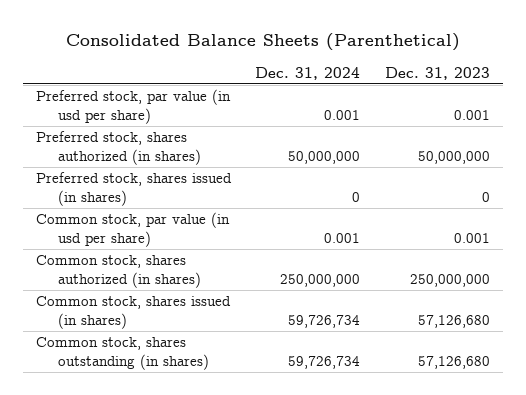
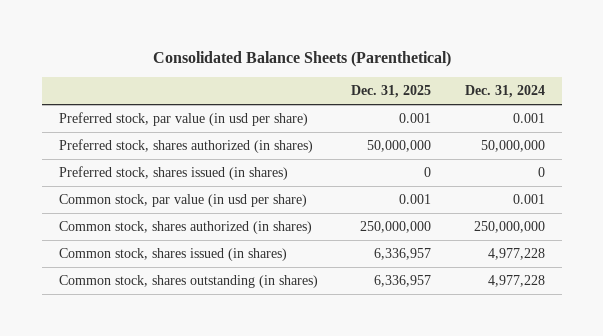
[385,66,491,80] Dec. 31, 2023 -> none
none -> [351,85,432,99] Dec. 31, 2025
[288,315,361,329] 59,726,734 -> [487,248,545,261] 4,977,228
[288,356,361,370] 59,726,734 -> [487,275,545,288] 4,977,228

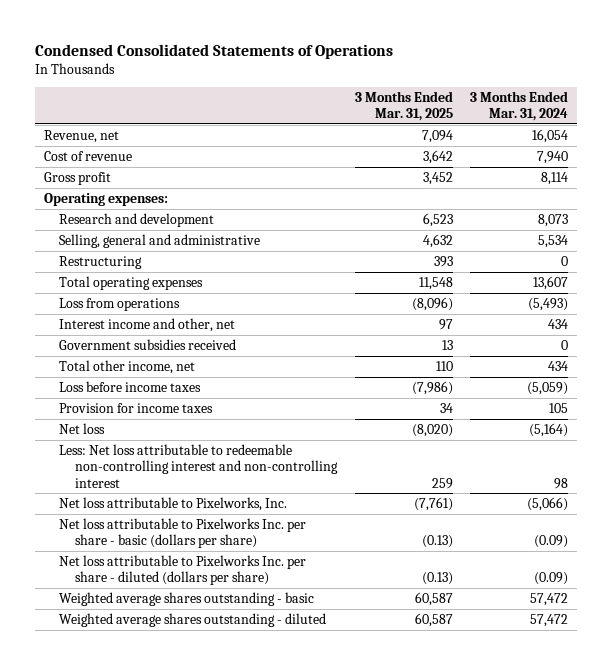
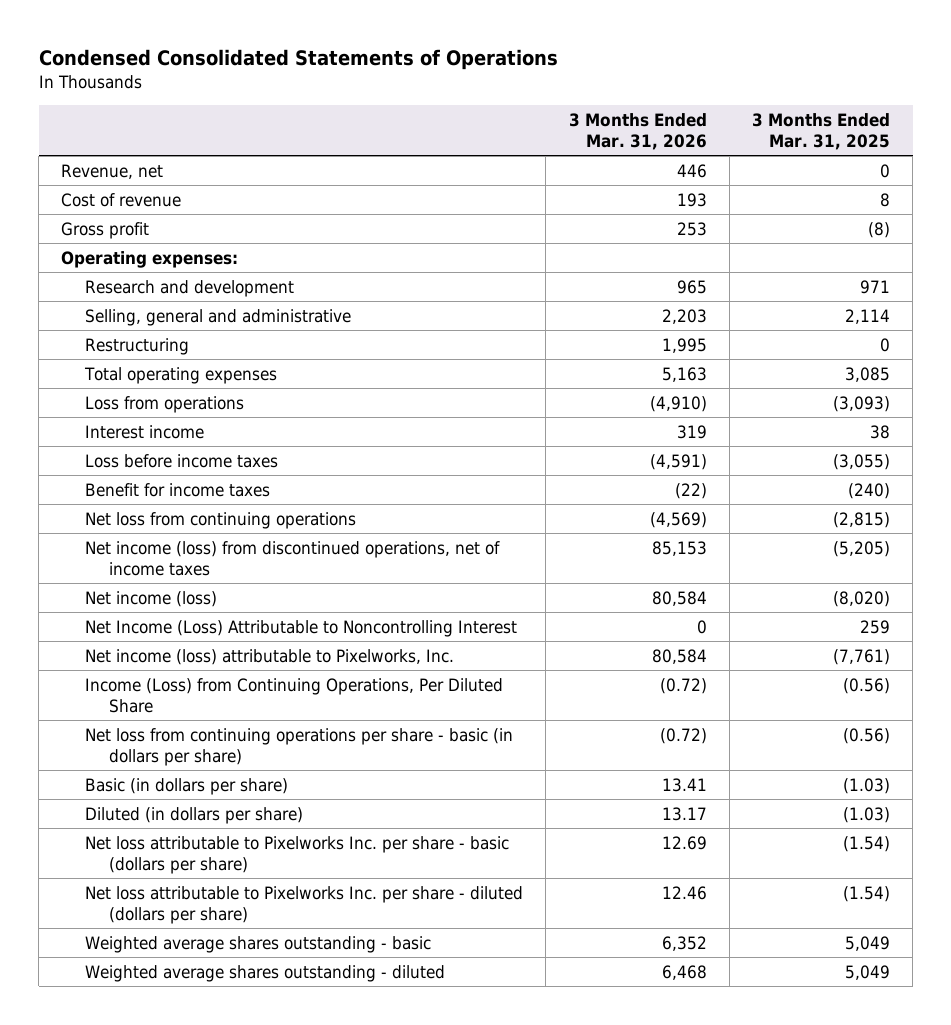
[470,90,569,122] 3 Months Ended Mar. 31, 2024 -> none
none -> [568,112,707,151] 3 Months Ended Mar. 31, 2026
[421,129,453,143] 7,094 -> [879,163,890,178] 0
[422,149,453,164] 3,642 -> [879,192,890,207] 8
[422,171,453,185] 3,452 -> [867,221,890,238] (8)
[59,338,237,350] Government subsidies received -> none
[59,359,196,374] Total other income, net -> none
[422,212,453,227] 6,523 -> [859,279,890,294] 971
[422,233,453,248] 4,632 -> [844,308,890,324] 2,114
[433,255,453,267] 393 -> [879,337,890,352] 0
[418,276,453,290] 11,548 -> [844,366,890,382] 3,085
[411,296,453,311] (8,096) -> [832,395,890,412] (3,093)
[59,317,236,332] Interest income and other, net -> [85,424,205,439] Interest income
[438,318,453,330] 97 -> [869,424,890,439] 38
[411,380,453,395] (7,986) -> [832,453,890,470] (3,055)
[59,402,214,413] Provision for income taxes -> [85,482,271,497] Benefit for income taxes
[439,402,453,413] 34 -> [847,482,890,499] (240)
none -> [85,511,357,529] Net loss from continuing operations
none -> [85,540,501,576] Net income (loss) from discontinued operations, net of income taxes
[59,422,106,434] Net loss -> [85,590,218,607] Net income (loss)
[59,443,338,488] Less: Net loss attributable to redeemable non-controlling interest and non-controlling interest -> [85,619,518,637] Net Income (Loss) Attributable to Noncontrolling Interest
[59,496,288,511] Net loss attributable to Pixelworks, Inc. -> [85,648,455,665] Net income (loss) attributable to Pixelworks, Inc.
none -> [85,677,504,713] Income (Loss) from Continuing Operations, Per Diluted Share
none -> [85,727,514,766] Net loss from continuing operations per share - basic (in dollars per share)
none -> [85,777,289,795] Basic (in dollars per share)
none -> [85,806,304,824] Diluted (in dollars per share)
[421,535,453,549] (0.13) -> [842,835,890,852] (1.54)
[421,572,453,586] (0.13) -> [842,885,890,902] (1.54)
[414,591,453,606] 60,587 -> [844,935,890,951] 5,049
[414,612,453,627] 60,587 -> [844,964,890,980] 5,049

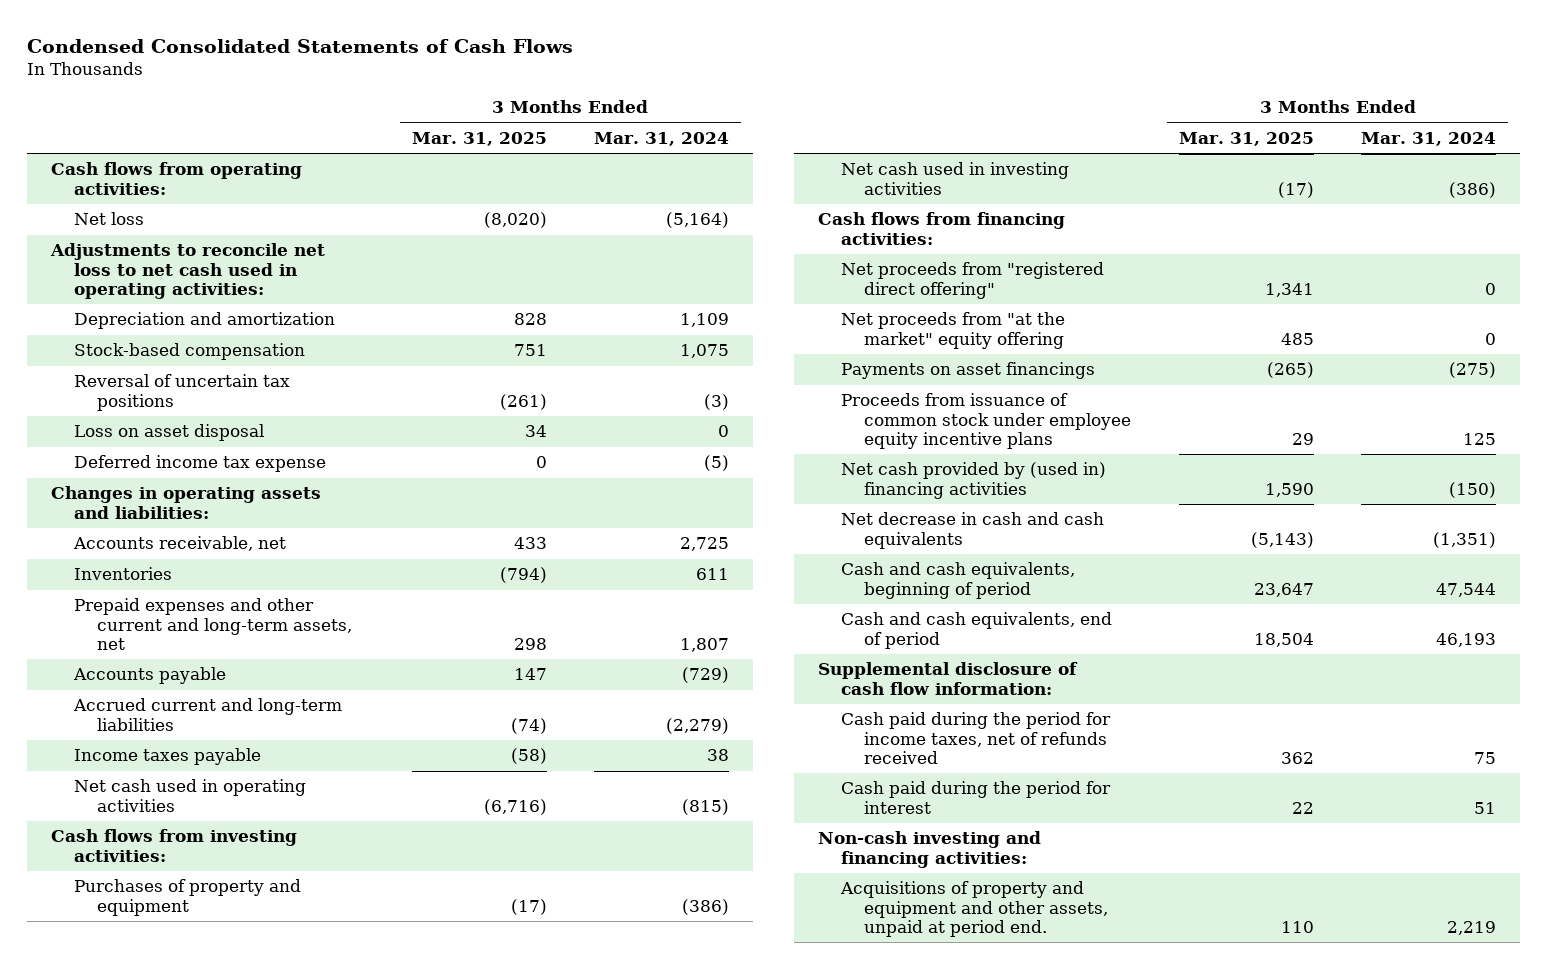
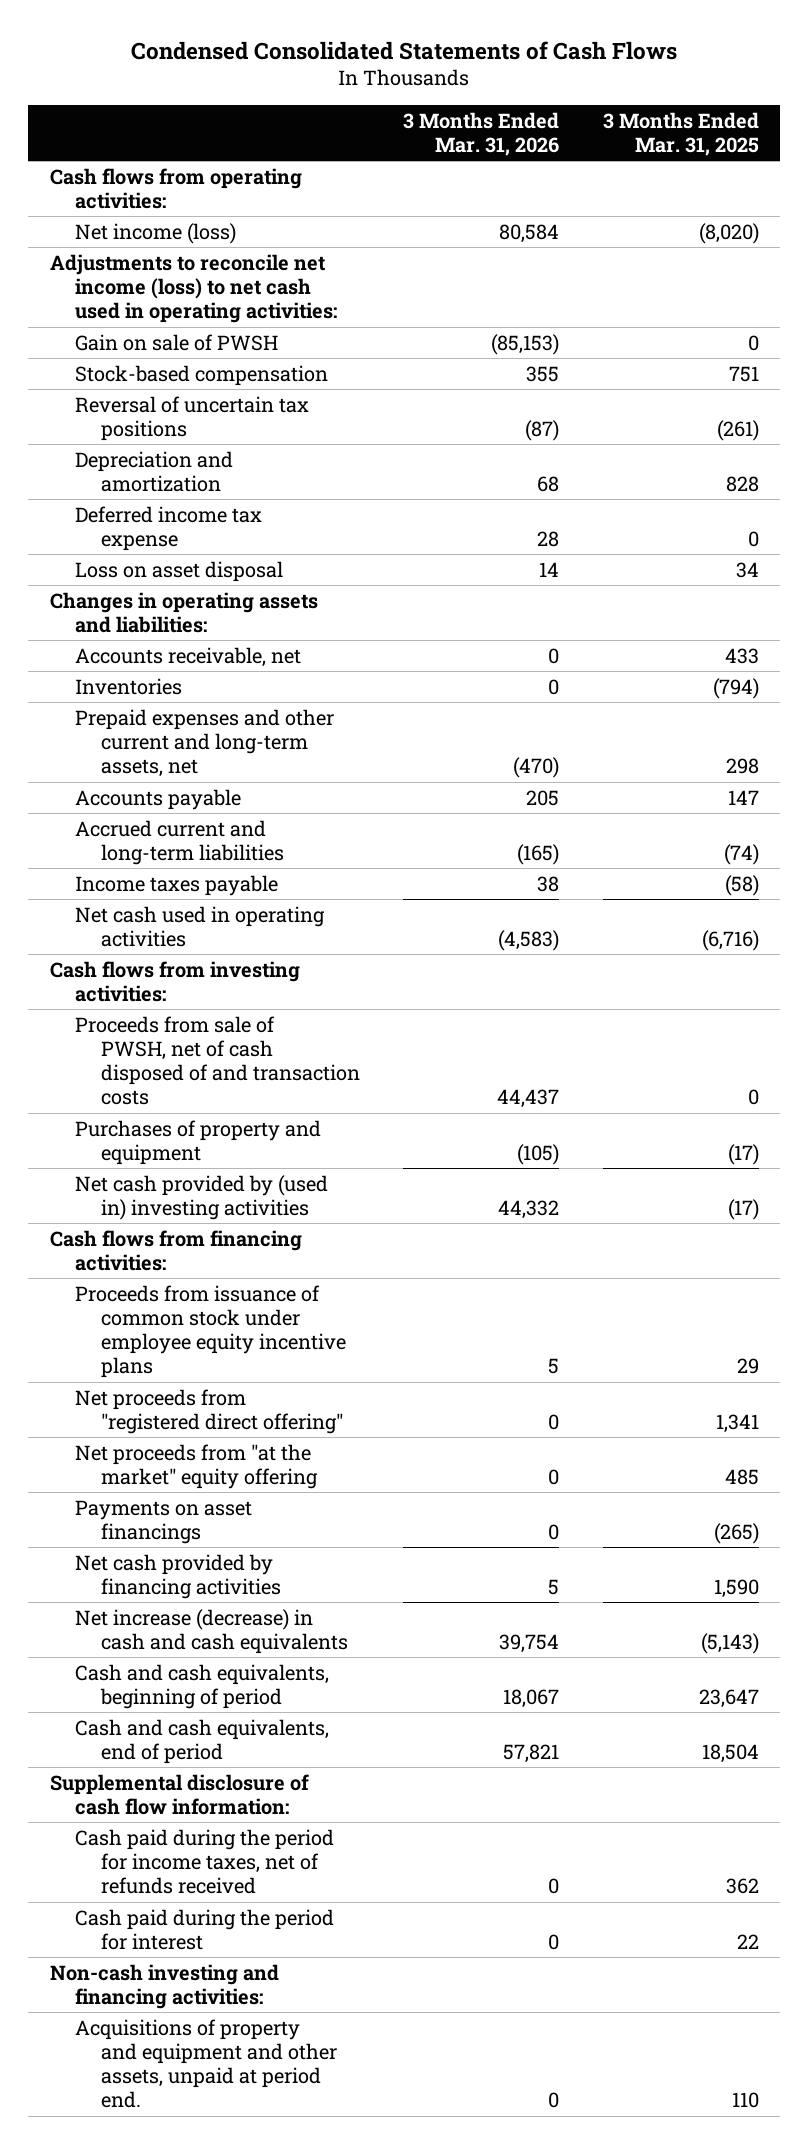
[594,132,730,147] Mar. 31, 2024 -> none
none -> [403,111,560,156] 3 Months Ended Mar. 31, 2026
[74,212,145,226] Net loss -> [75,222,237,244] Net income (loss)
[50,243,326,299] Adjustments to reconcile net loss to net cash used in operating activities: -> [49,253,338,324] Adjustments to reconcile net income (loss) to net cash used in operating activities:
none -> [75,333,279,351] Gain on sale of PWSH
[74,312,336,330] Depreciation and amortization -> [75,450,234,492] Depreciation and amortization
[74,424,265,442] Loss on asset disposal -> [75,560,284,582] Loss on asset disposal
none -> [75,1015,360,1106] Proceeds from sale of PWSH, net of cash disposed of and transaction costs
[841,162,1070,195] Net cash used in investing activities -> [75,1174,329,1220] Net cash provided by (used in) investing activities
[841,393,1131,449] Proceeds from issuance of common stock under employee equity incentive plans -> [75,1284,346,1379] Proceeds from issuance of common stock under employee equity incentive plans
[841,462,1107,499] Net cash provided by (used in) financing activities -> [75,1553,281,1599] Net cash provided by financing activities
[841,512,1105,549] Net decrease in cash and cash equivalents -> [75,1608,348,1654] Net increase (decrease) in cash and cash equivalents

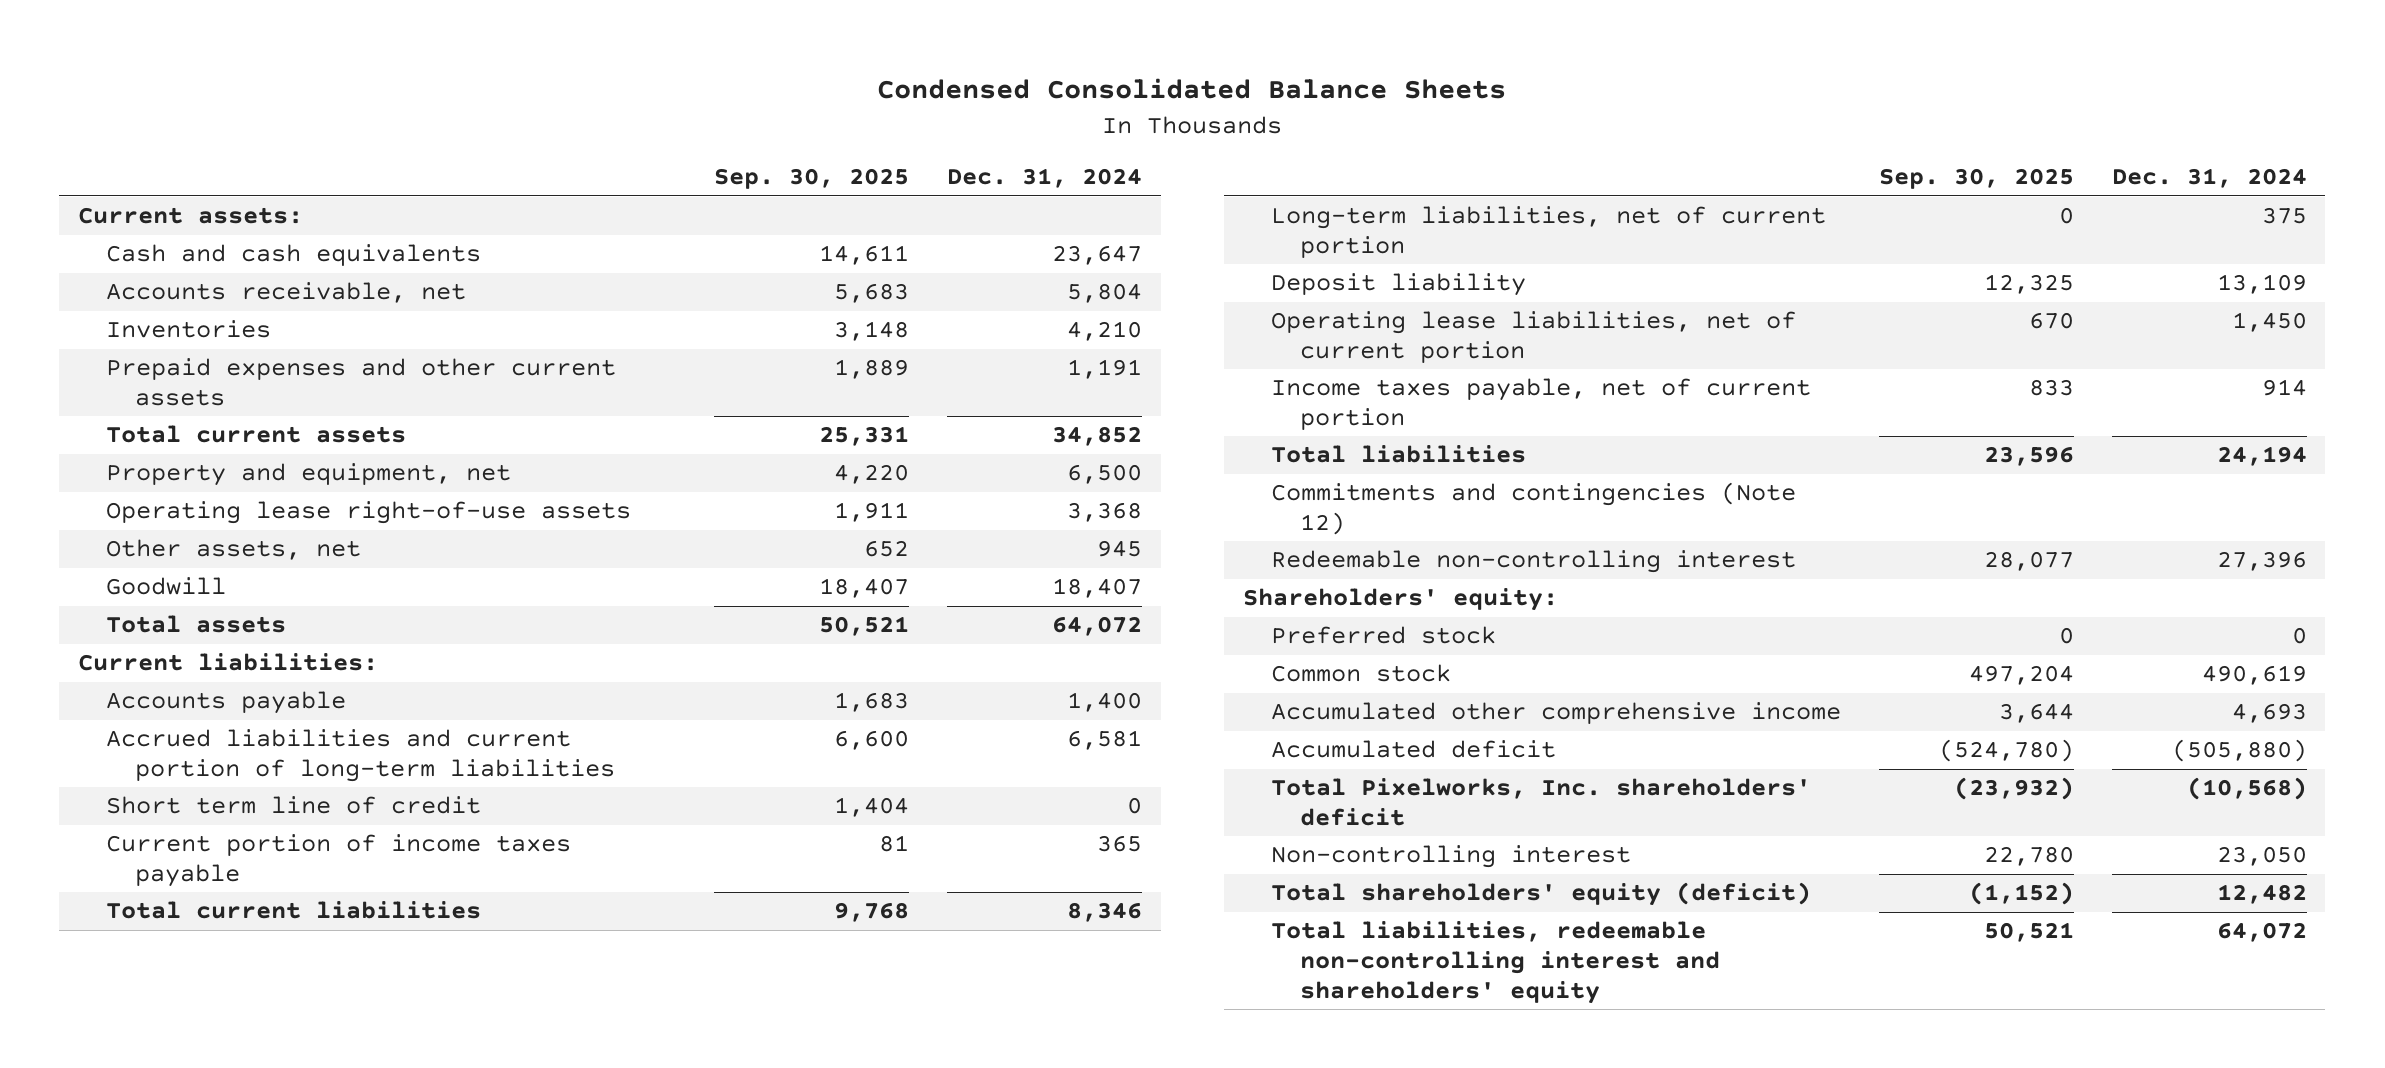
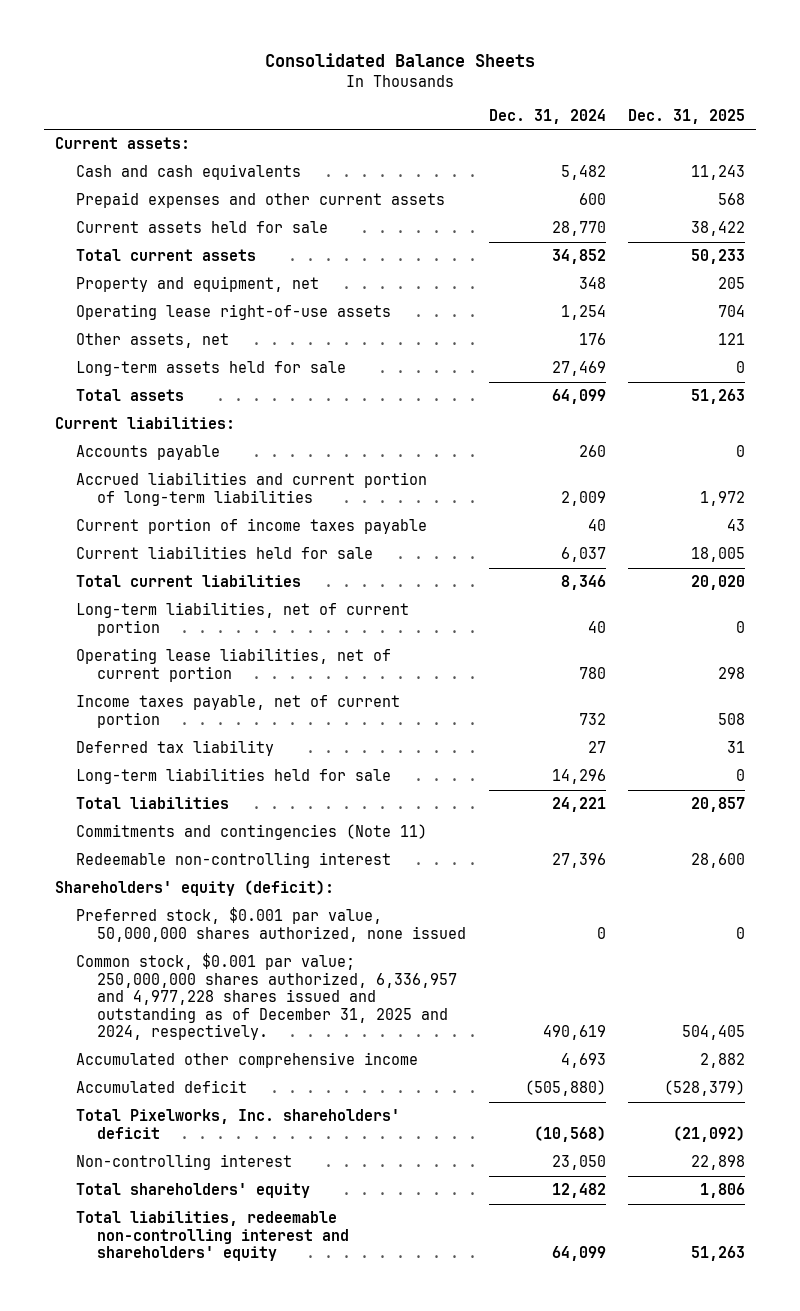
[877,78,1507,100] Condensed Consolidated Balance Sheets -> [264,52,535,67] Consolidated Balance Sheets
[714,168,910,190] Sep. 30, 2025 -> none
none -> [627,108,745,124] Dec. 31, 2025
[106,282,467,304] Accounts receivable, net -> none
[106,320,272,339] Inventories -> none
[1051,245,1142,266] 23,647 -> [560,165,606,181] 5,482
[1066,359,1142,380] 1,191 -> [578,193,606,206] 600
none -> [76,221,329,234] Current assets held for sale
[106,577,227,596] Goodwill -> none
[1066,464,1142,485] 6,500 -> [578,277,606,290] 348
[1066,502,1142,523] 3,368 -> [560,305,606,321] 1,254
[1096,540,1142,558] 945 -> [578,333,606,346] 176
none -> [76,361,347,377] Long-term assets held for sale
[1051,616,1142,637] 64,072 -> [551,389,606,405] 64,099
[106,796,482,815] Short term line of credit -> none
[1066,692,1142,713] 1,400 -> [578,445,606,458] 260
[1066,730,1142,751] 6,581 -> [560,490,606,506] 2,009
[1096,835,1142,853] 365 -> [587,519,606,532] 40
none -> [76,546,374,560] Current liabilities held for sale
[1271,273,1527,297] Deposit liability -> none
[2261,207,2307,225] 375 -> [587,620,606,633] 40
[2231,312,2307,333] 1,450 -> [578,666,606,679] 780
[2261,379,2307,397] 914 -> [578,712,606,725] 732
none -> [76,740,275,757] Deferred tax liability
none -> [76,768,392,785] Long-term liabilities held for sale
[2216,446,2307,467] 24,194 -> [551,797,606,813] 24,221
[1271,482,1797,536] Commitments and contingencies (Note 12) -> [76,824,428,841] Commitments and contingencies (Note 11)
[1242,588,1558,612] Shareholders' equity: -> [55,880,335,897] Shareholders' equity (deficit):
[1271,626,1497,645] Preferred stock -> [76,907,467,942] Preferred stock, $0.001 par value, 50,000,000 shares authorized, none issued
[1271,664,1452,683] Common stock -> [76,953,458,1041] Common stock, $0.001 par value; 250,000,000 shares authorized, 6,336,957 and 4,977,228 shares issued and outstanding as of December 31, 2025 and 2024, respectively.
[1271,882,1812,907] Total shareholders' equity (deficit) -> [76,1183,311,1199] Total shareholders' equity
[2216,922,2307,943] 64,072 -> [551,1246,606,1262] 64,099

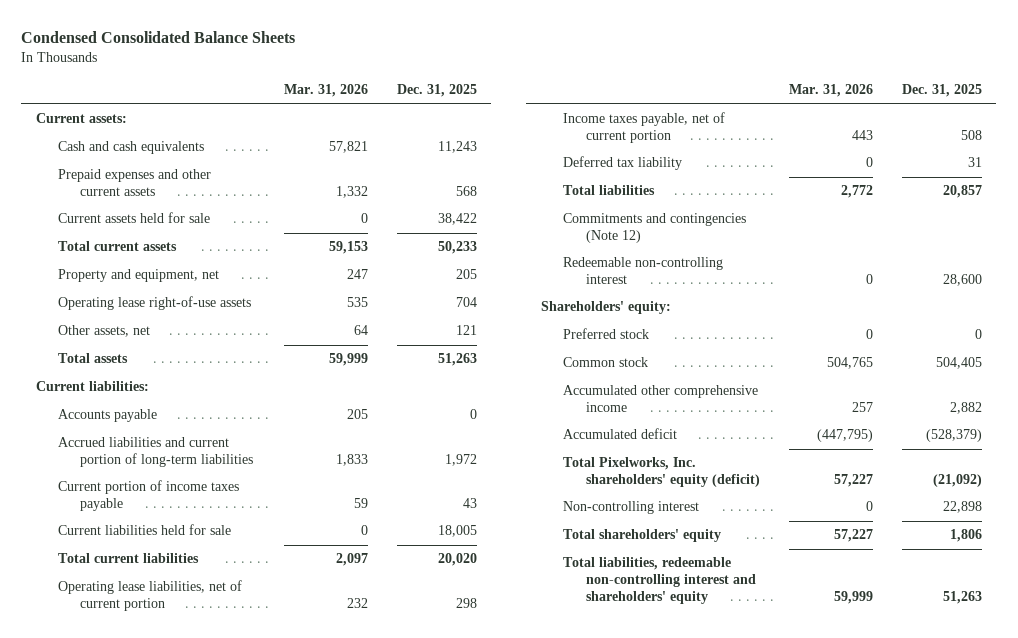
[264,52,535,67] Consolidated Balance Sheets -> [21,31,296,44] Condensed Consolidated Balance Sheets
[488,108,606,124] Dec. 31, 2024 -> none
none -> [283,84,368,98] Mar. 31, 2026
[76,361,347,377] Long-term assets held for sale -> none
[76,602,410,636] Long-term liabilities, net of current portion -> none
[76,768,392,785] Long-term liabilities held for sale -> none
[76,824,428,841] Commitments and contingencies (Note 11) -> [563,213,747,244] Commitments and contingencies (Note 12)
[55,880,335,897] Shareholders' equity (deficit): -> [540,301,671,315] Shareholders' equity:
[76,907,467,942] Preferred stock, $0.001 par value, 50,000,000 shares authorized, none issued -> [563,328,650,340] Preferred stock
[76,953,458,1041] Common stock, $0.001 par value; 250,000,000 shares authorized, 6,336,957 and 4,977,228 shares issued and outstanding as of December 31, 2025 and 2024, respectively. -> [563,357,649,368] Common stock
[76,1109,401,1139] Total Pixelworks, Inc. shareholders' deficit -> [563,457,760,488] Total Pixelworks, Inc. shareholders' equity (deficit)

